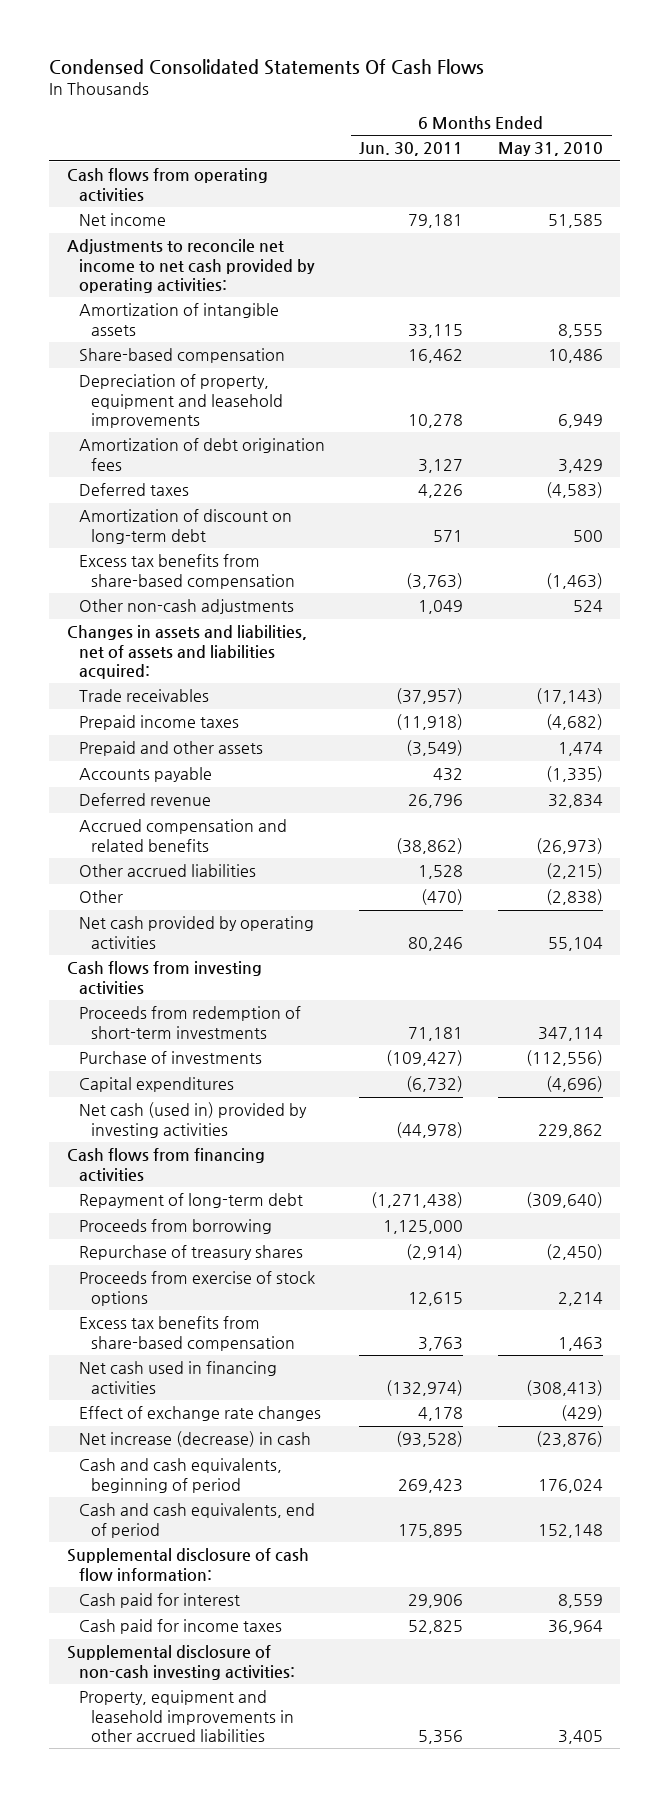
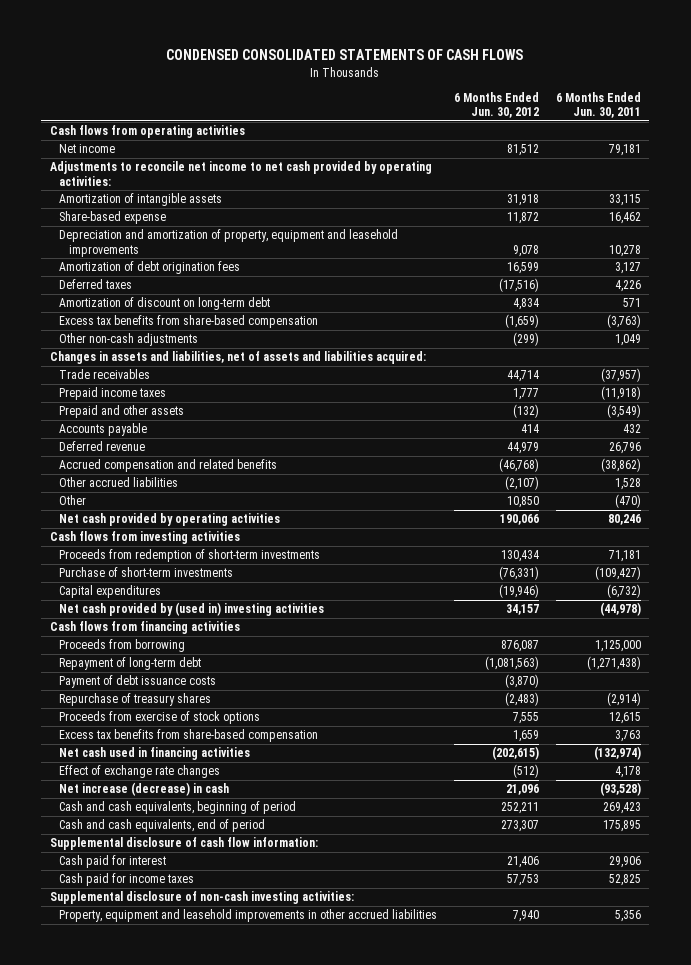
[49,59,485,76] Condensed Consolidated Statements Of Cash Flows -> [166,49,524,61] CONDENSED CONSOLIDATED STATEMENTS OF CASH FLOWS
[498,142,604,157] May 31, 2010 -> none
none -> [454,92,540,119] 6 Months Ended Jun. 30, 2012
[78,348,285,364] Share-based compensation -> [59,211,167,225] Share-based expense
[78,374,283,429] Depreciation of property, equipment and leasehold improvements -> [59,229,399,257] Depreciation and amortization of property, equipment and leasehold improvements
[78,1051,262,1065] Purchase of investments -> [59,567,234,578] Purchase of short-term investments
[78,1102,307,1138] Net cash (used in) provided by investing activities -> [59,602,325,617] Net cash provided by (used in) investing activities
[78,1193,303,1209] Repayment of long-term debt -> [59,657,202,671] Repayment of long-term debt
none -> [59,675,217,689] Payment of debt issuance costs

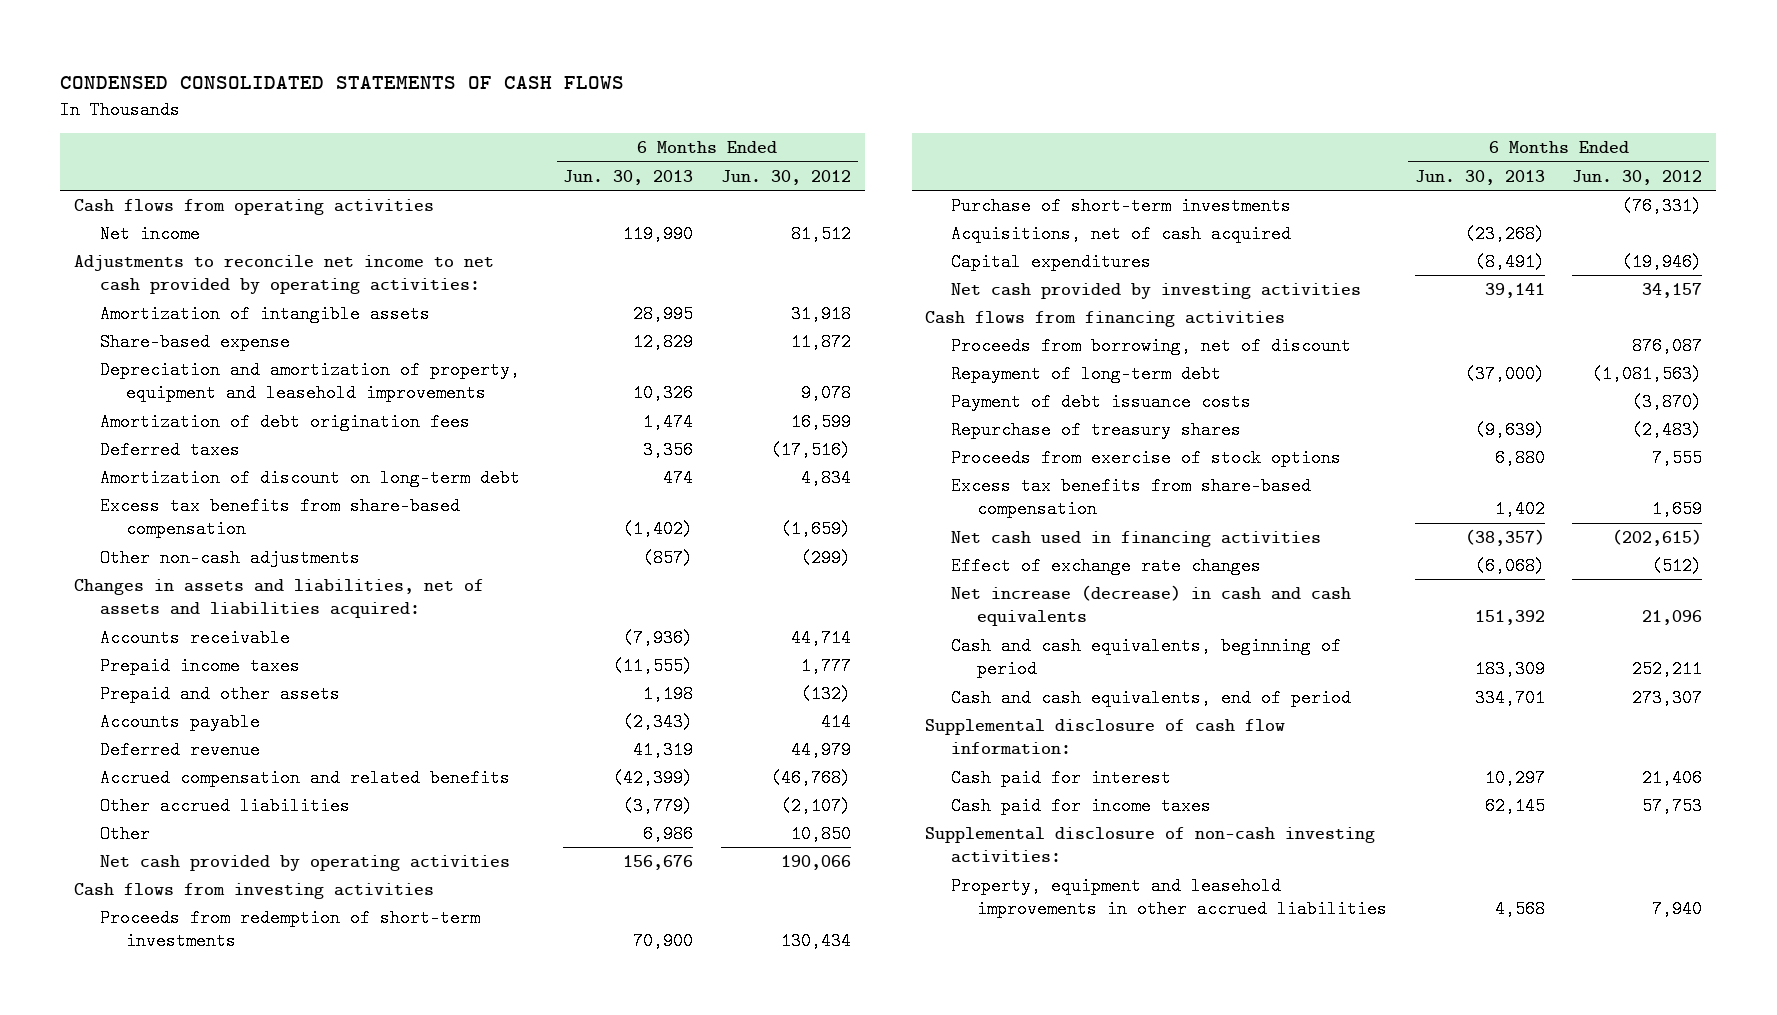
[555,92,641,119] 6 Months Ended Jun. 30, 2011 -> none
none -> [563,169,694,185] Jun. 30, 2013
[59,369,151,380] Trade receivables -> [99,628,290,647] Accounts receivable
none -> [951,224,1292,243] Acquisitions, net of cash acquired
[59,602,325,617] Net cash provided by (used in) investing activities -> [951,282,1362,299] Net cash provided by investing activities
[59,639,186,653] Proceeds from borrowing -> [951,336,1352,355] Proceeds from borrowing, net of discount
[59,782,230,797] Net increase (decrease) in cash -> [951,584,1352,627] Net increase (decrease) in cash and cash equivalents

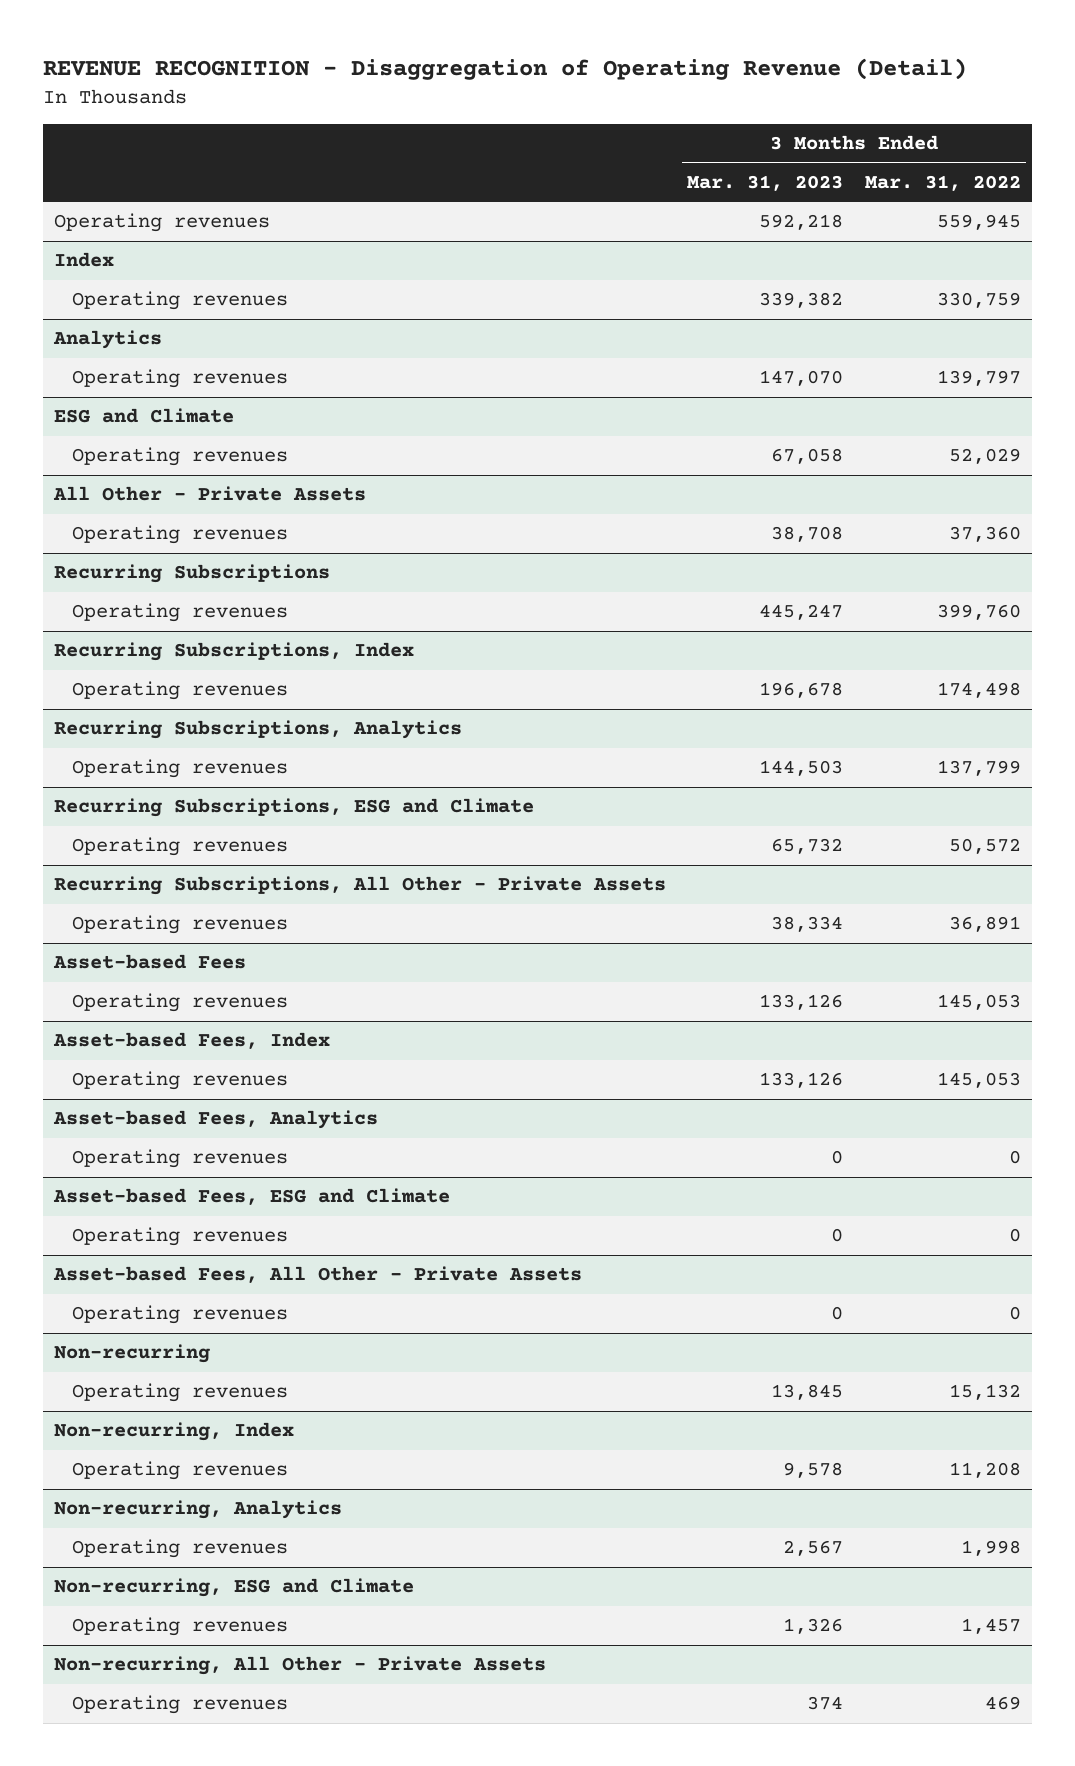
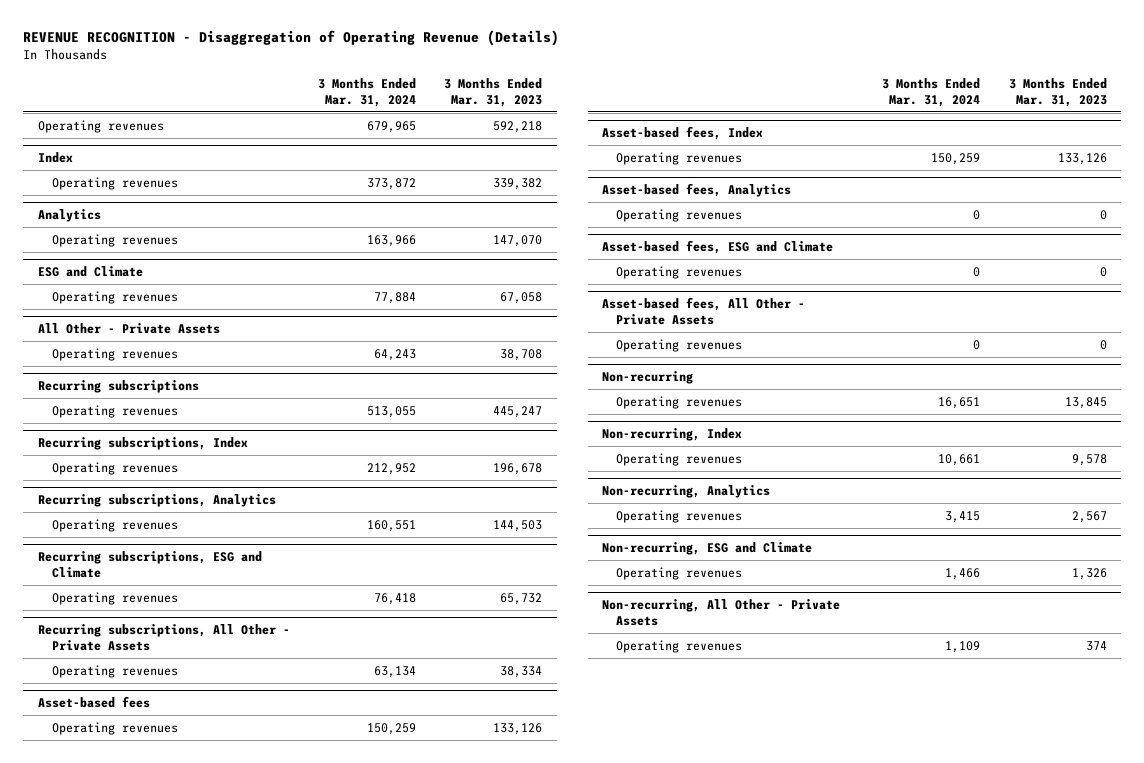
[43,58,968,81] REVENUE RECOGNITION - Disaggregation of Operating Revenue (Detail) -> [23,30,560,47] REVENUE RECOGNITION - Disaggregation of Operating Revenue (Details)
[864,175,1021,192] Mar. 31, 2022 -> none
none -> [317,78,416,107] 3 Months Ended Mar. 31, 2024
[53,564,330,584] Recurring Subscriptions -> [37,380,199,394] Recurring subscriptions
[53,642,414,662] Recurring Subscriptions, Index -> [37,437,248,451] Recurring subscriptions, Index
[53,720,462,740] Recurring Subscriptions, Analytics -> [37,494,276,508] Recurring subscriptions, Analytics
[53,798,534,818] Recurring Subscriptions, ESG and Climate -> [37,551,262,579] Recurring subscriptions, ESG and Climate
[53,876,666,896] Recurring Subscriptions, All Other - Private Assets -> [37,624,290,652] Recurring subscriptions, All Other - Private Assets
[52,954,246,970] Asset-based Fees -> [37,696,150,709] Asset-based fees
[52,1032,330,1050] Asset-based Fees, Index -> [601,126,763,141] Asset-based fees, Index
[52,1110,378,1130] Asset-based Fees, Analytics -> [601,183,791,198] Asset-based fees, Analytics
[52,1188,450,1206] Asset-based Fees, ESG and Climate -> [601,240,833,255] Asset-based fees, ESG and Climate
[52,1266,582,1284] Asset-based Fees, All Other - Private Assets -> [601,297,805,326] Asset-based fees, All Other - Private Assets

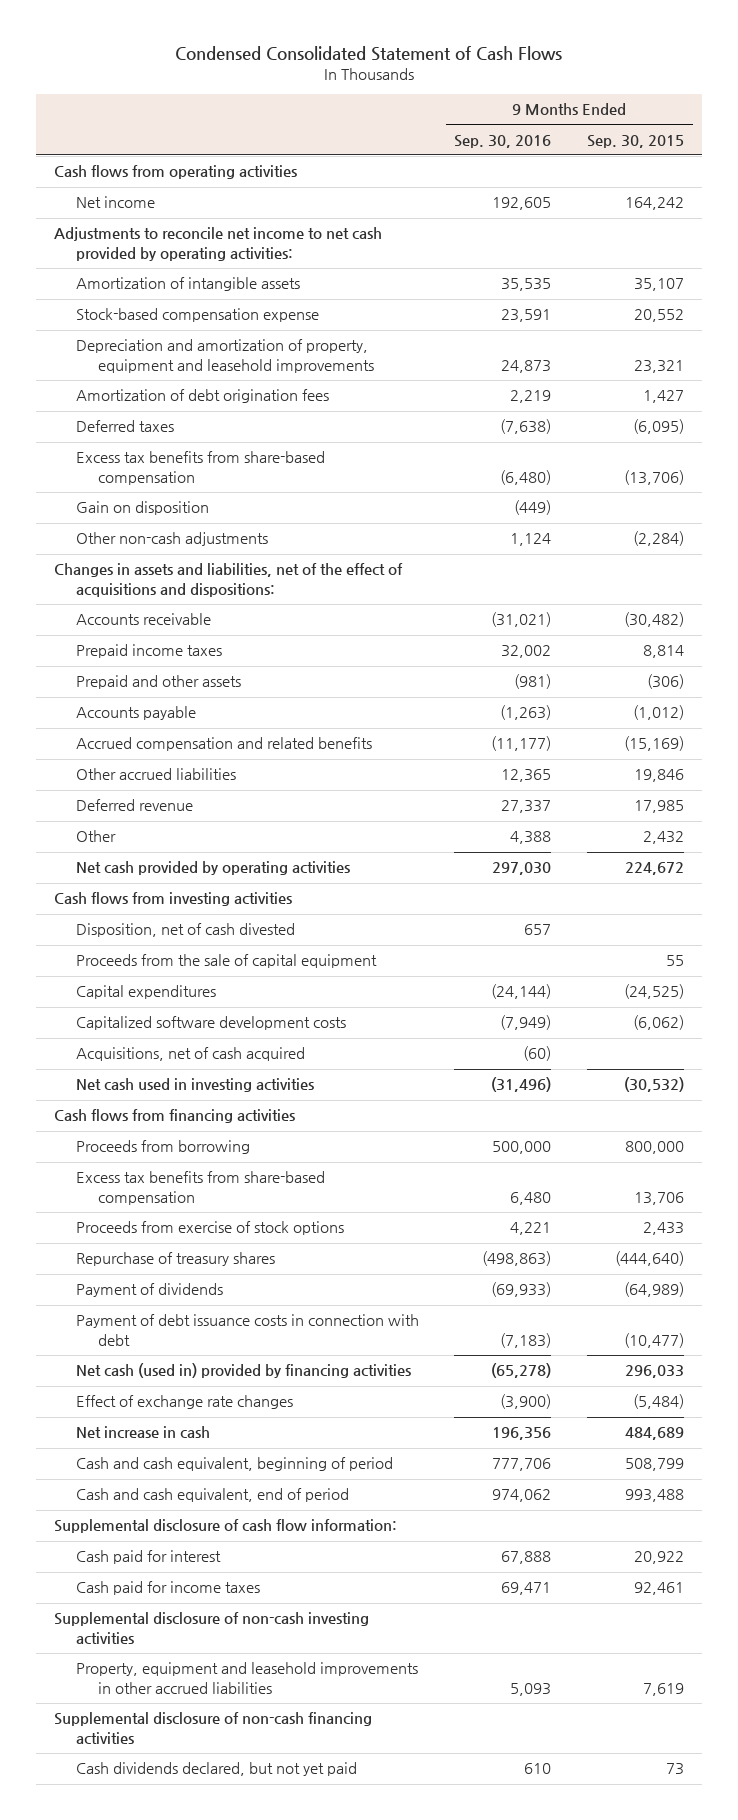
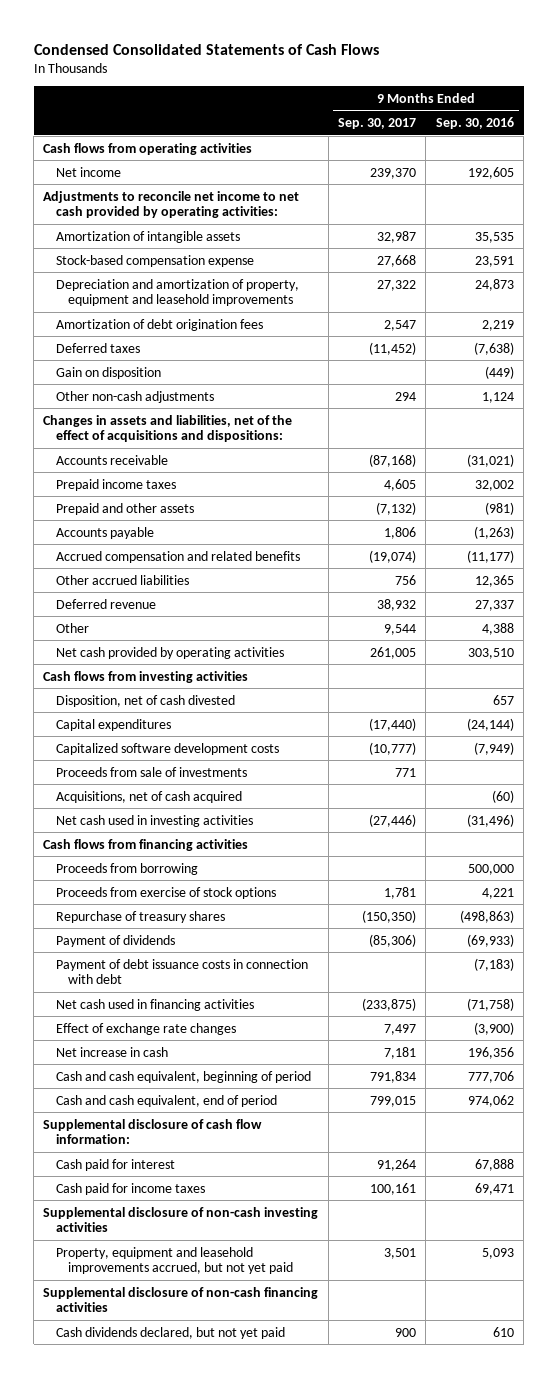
[174,45,562,61] Condensed Consolidated Statement of Cash Flows -> [33,43,379,55] Condensed Consolidated Statements of Cash Flows
[587,134,685,148] Sep. 30, 2015 -> none
none -> [338,117,417,129] Sep. 30, 2017
[75,451,325,485] Excess tax benefits from share-based compensation -> none
[492,862,552,876] 297,030 -> [467,647,514,659] 303,510
[75,954,377,969] Proceeds from the sale of capital equipment -> none
none -> [55,766,247,777] Proceeds from sale of investments
[75,1171,325,1205] Excess tax benefits from share-based compensation -> none
[75,1363,411,1379] Net cash (used in) provided by financing activities -> [55,998,254,1011] Net cash used in financing activities
[491,1363,552,1379] (65,278) -> [466,997,514,1011] (71,758)
[75,1662,418,1694] Property, equipment and leasehold improvements in other accrued liabilities -> [55,1246,293,1275] Property, equipment and leasehold improvements accrued, but not yet paid

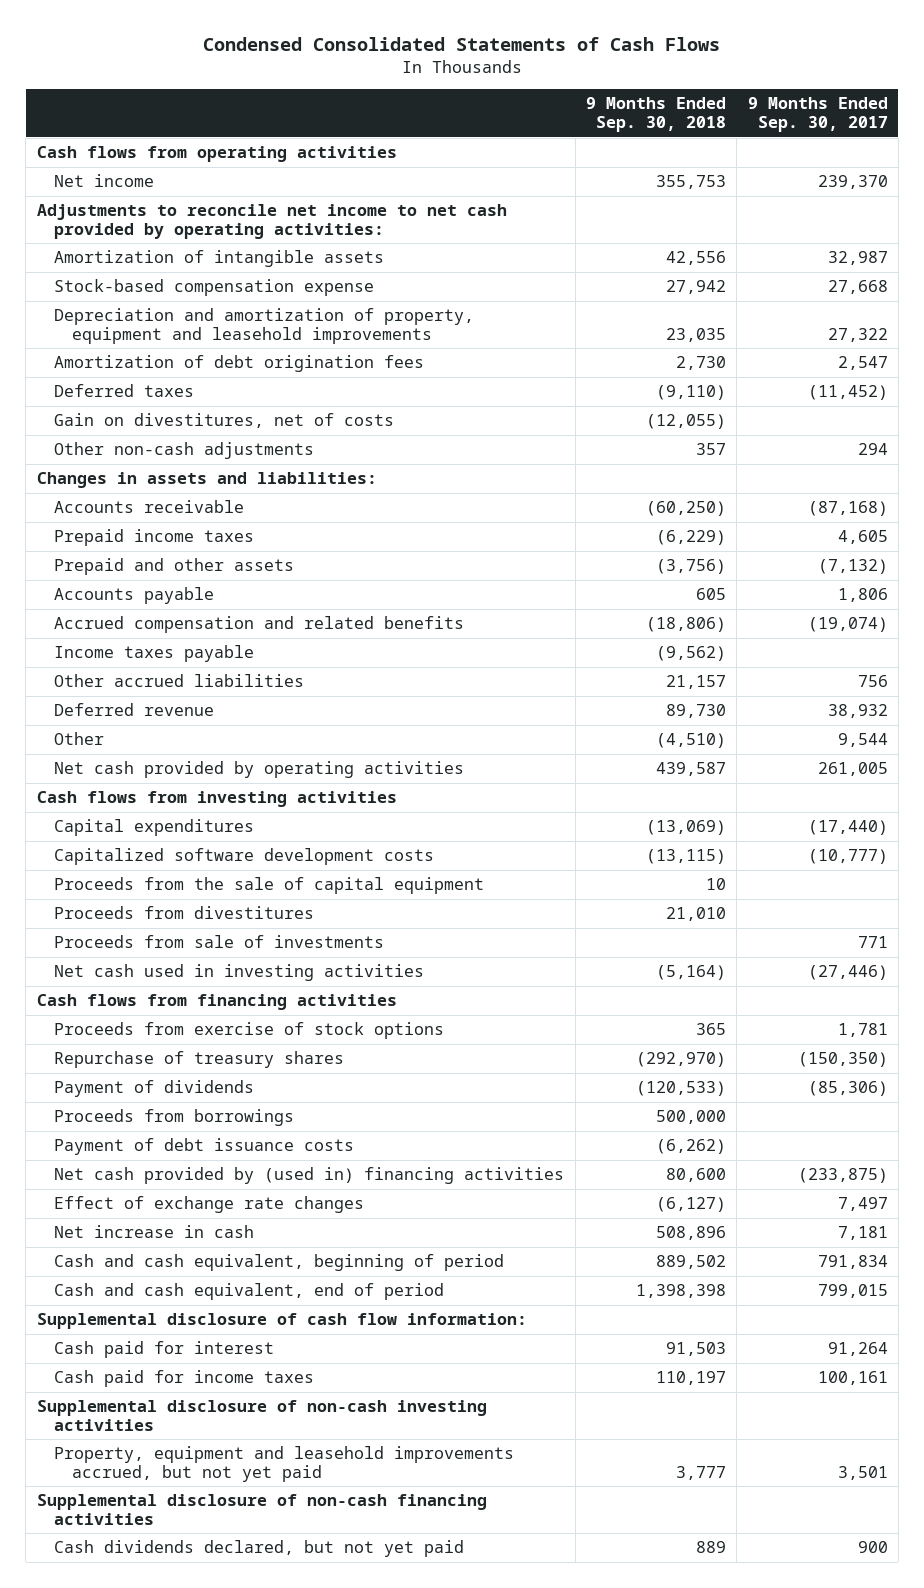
[435,116,514,129] Sep. 30, 2016 -> none
none -> [585,97,726,133] 9 Months Ended Sep. 30, 2018
[55,366,161,379] Gain on disposition -> none
none -> [54,413,395,429] Gain on divestitures, net of costs
[43,414,293,443] Changes in assets and liabilities, net of the effect of acquisitions and dispositions: -> [36,472,377,489] Changes in assets and liabilities:
none -> [54,645,255,663] Income taxes payable
[55,694,235,707] Disposition, net of cash divested -> none
none -> [54,877,485,895] Proceeds from the sale of capital equipment
none -> [54,906,315,920] Proceeds from divestitures
[55,790,242,803] Acquisitions, net of cash acquired -> none
[55,862,198,875] Proceeds from borrowing -> none
none -> [54,1109,295,1127] Proceeds from borrowings
[55,958,308,985] Payment of debt issuance costs in connection with debt -> [54,1138,355,1156] Payment of debt issuance costs
[55,998,254,1011] Net cash used in financing activities -> [54,1167,565,1185] Net cash provided by (used in) financing activities

